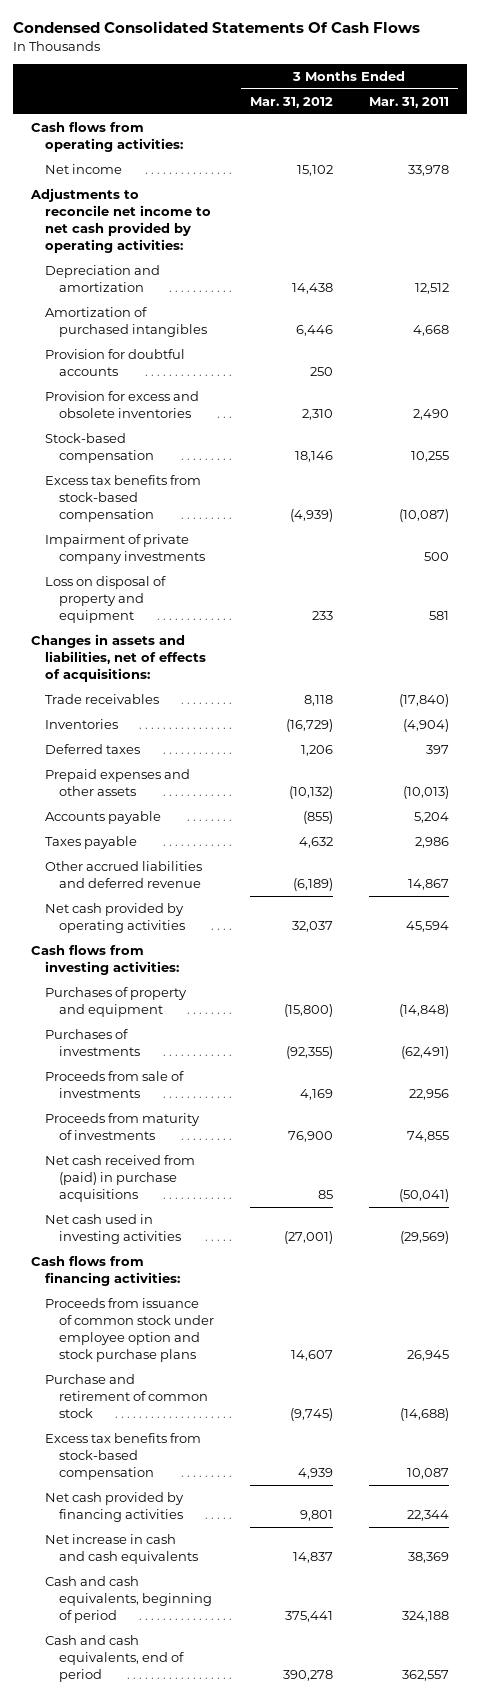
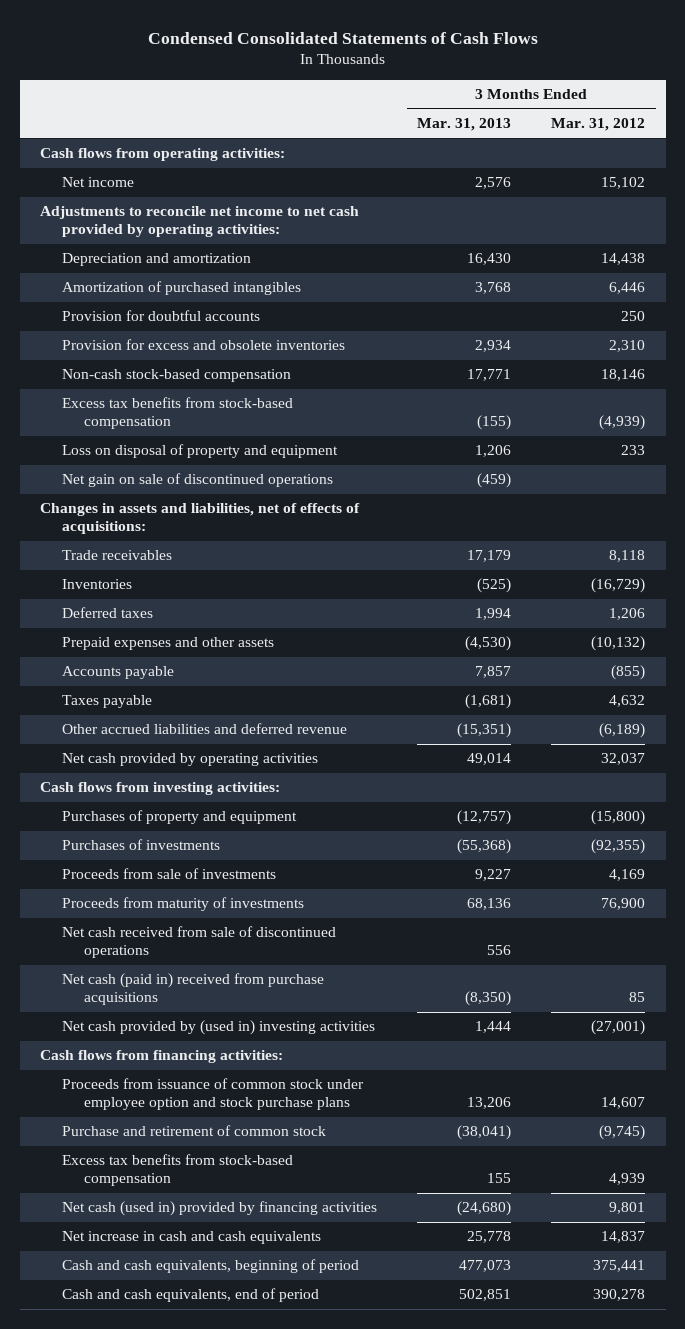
[12,20,420,33] Condensed Consolidated Statements Of Cash Flows -> [147,31,538,44] Condensed Consolidated Statements of Cash Flows
[368,96,449,108] Mar. 31, 2011 -> none
none -> [417,118,512,132] Mar. 31, 2013
[44,433,154,464] Stock-based compensation -> [61,369,291,383] Non-cash stock-based compensation
[44,534,205,565] Impairment of private company investments -> none
none -> [61,473,333,488] Net gain on sale of discontinued operations
none -> [61,926,336,959] Net cash received from sale of discontinued operations
[44,1155,195,1203] Net cash received from (paid) in purchase acquisitions -> [61,973,324,1006] Net cash (paid in) received from purchase acquisitions
[44,1214,181,1245] Net cash used in investing activities -> [61,1020,375,1036] Net cash provided by (used in) investing activities
[44,1492,184,1523] Net cash provided by financing activities -> [61,1201,377,1217] Net cash (used in) provided by financing activities

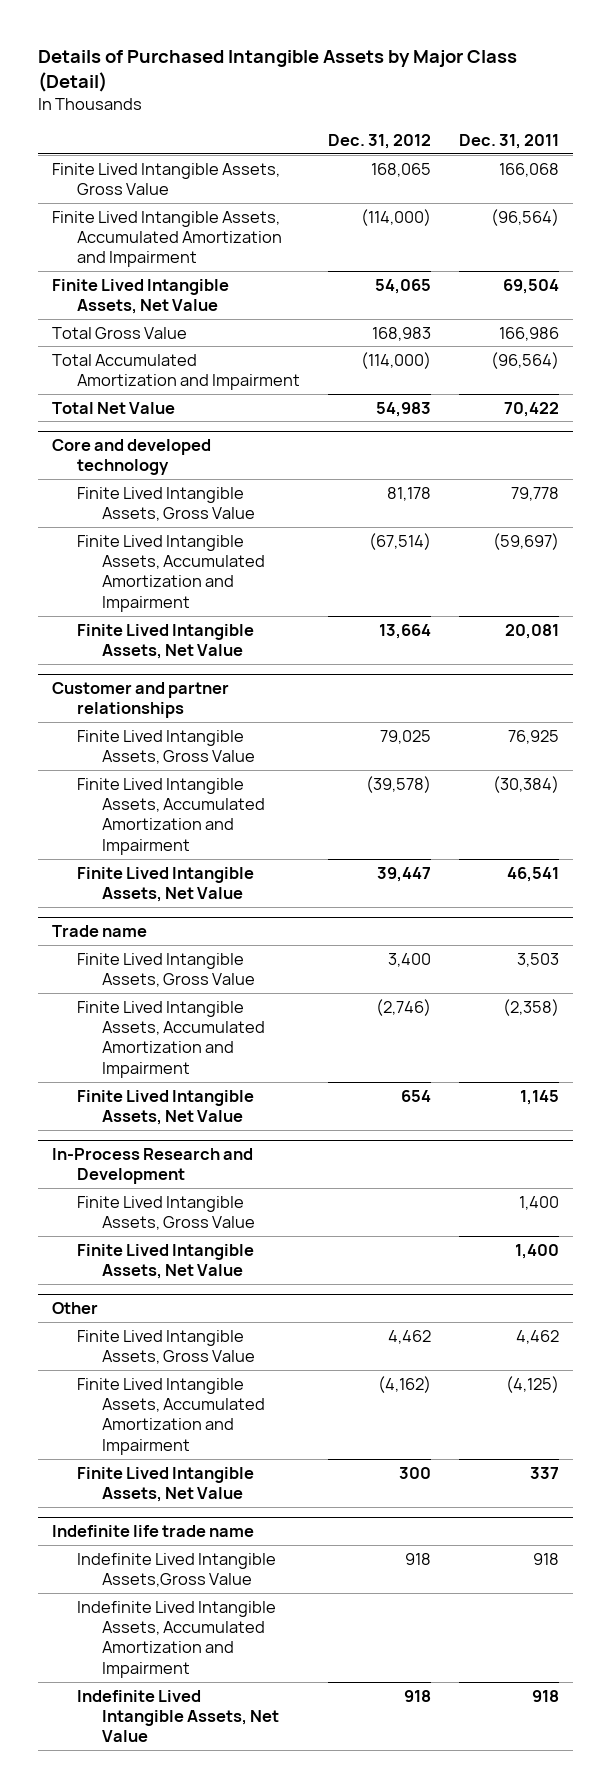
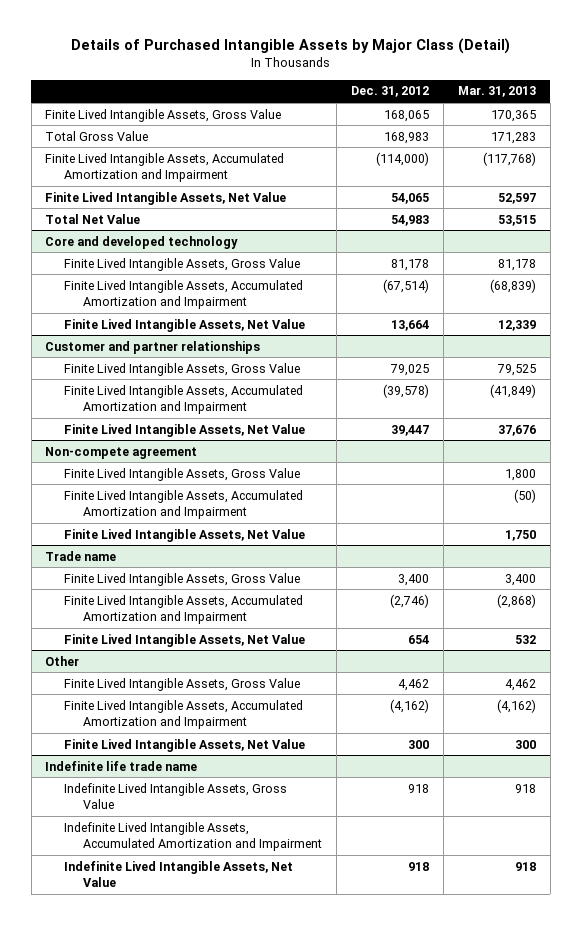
[458,134,559,150] Dec. 31, 2011 -> none
none -> [457,86,536,98] Mar. 31, 2013
[51,326,187,339] Total Gross Value -> [45,130,149,141] Total Gross Value
[51,353,300,391] Total Accumulated Amortization and Impairment -> none
none -> [45,446,198,459] Non-compete agreement
none -> [64,467,301,481] Finite Lived Intangible Assets, Gross Value
none -> [64,489,304,519] Finite Lived Intangible Assets, Accumulated Amortization and Impairment
none -> [64,528,306,542] Finite Lived Intangible Assets, Net Value
[51,1147,253,1185] In-Process Research and Development -> none
[76,1195,255,1231] Finite Lived Intangible Assets, Gross Value -> none
[76,1243,254,1280] Finite Lived Intangible Assets, Net Value -> none
[76,1552,276,1588] Indefinite Lived Intangible Assets,Gross Value -> [64,782,288,809] Indefinite Lived Intangible Assets, Gross Value

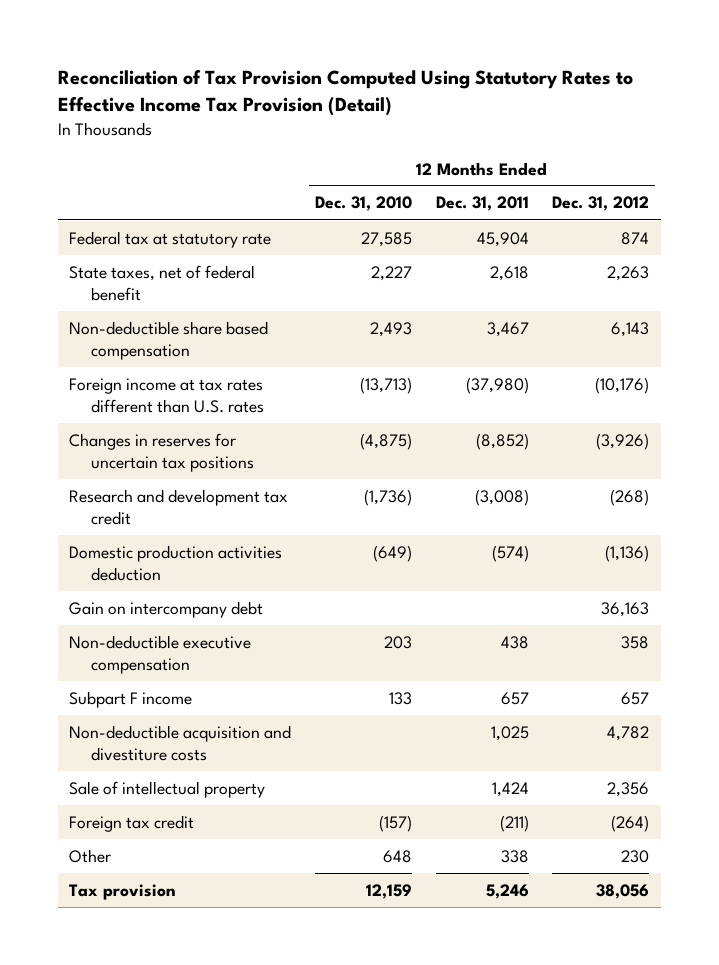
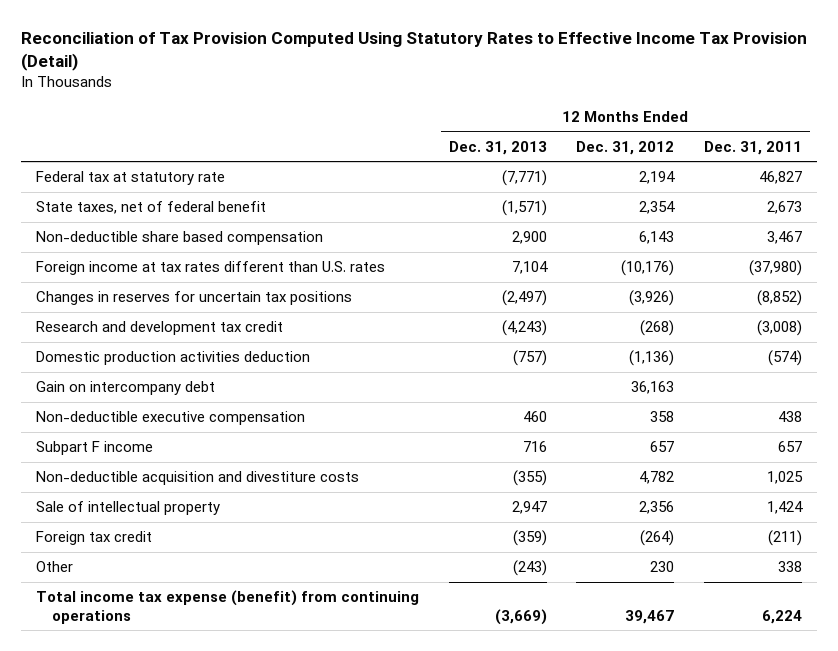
[315,196,413,212] Dec. 31, 2010 -> none
none -> [448,140,547,155] Dec. 31, 2013
[476,231,529,247] 45,904 -> [759,171,803,185] 46,827
[621,231,650,245] 874 -> [639,171,676,185] 2,194
[489,265,529,281] 2,618 -> [767,201,803,215] 2,673
[607,265,650,281] 2,263 -> [639,201,676,215] 2,354
[69,883,177,900] Tax provision -> none
none -> [35,590,419,624] Total income tax expense (benefit) from continuing operations

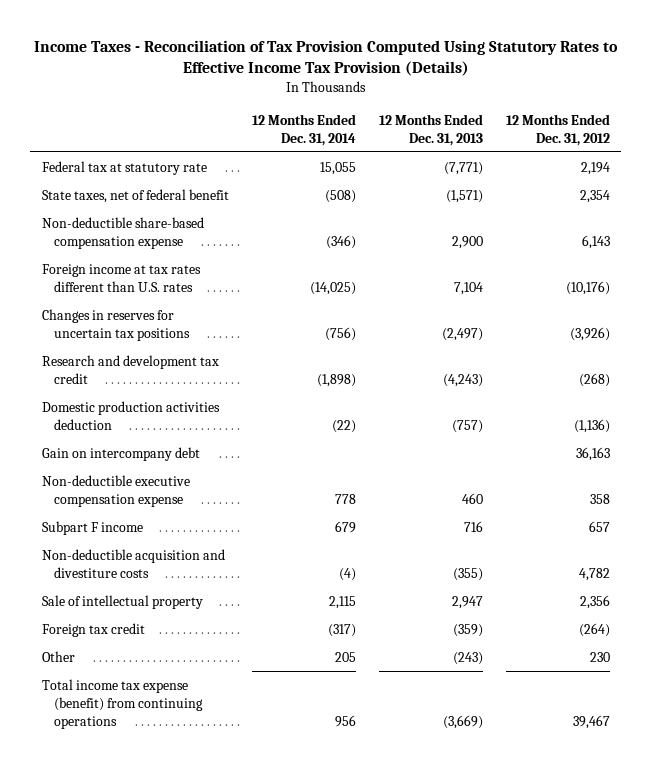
[20,31,807,71] Reconciliation of Tax Provision Computed Using Statutory Rates to Effective Income Tax Provision (Detail) -> [33,39,618,77] Income Taxes - Reconciliation of Tax Provision Computed Using Statutory Rates to Effective Income Tax Provision (Details)
[704,140,803,155] Dec. 31, 2011 -> none
none -> [251,113,356,146] 12 Months Ended Dec. 31, 2014
[35,231,323,246] Non-deductible share based compensation -> [41,216,204,249] Non-deductible share-based compensation expense
[35,411,305,426] Non-deductible executive compensation -> [41,474,190,507] Non-deductible executive compensation expense

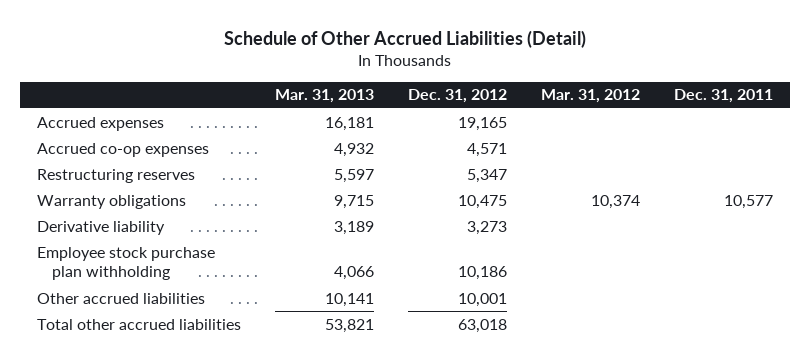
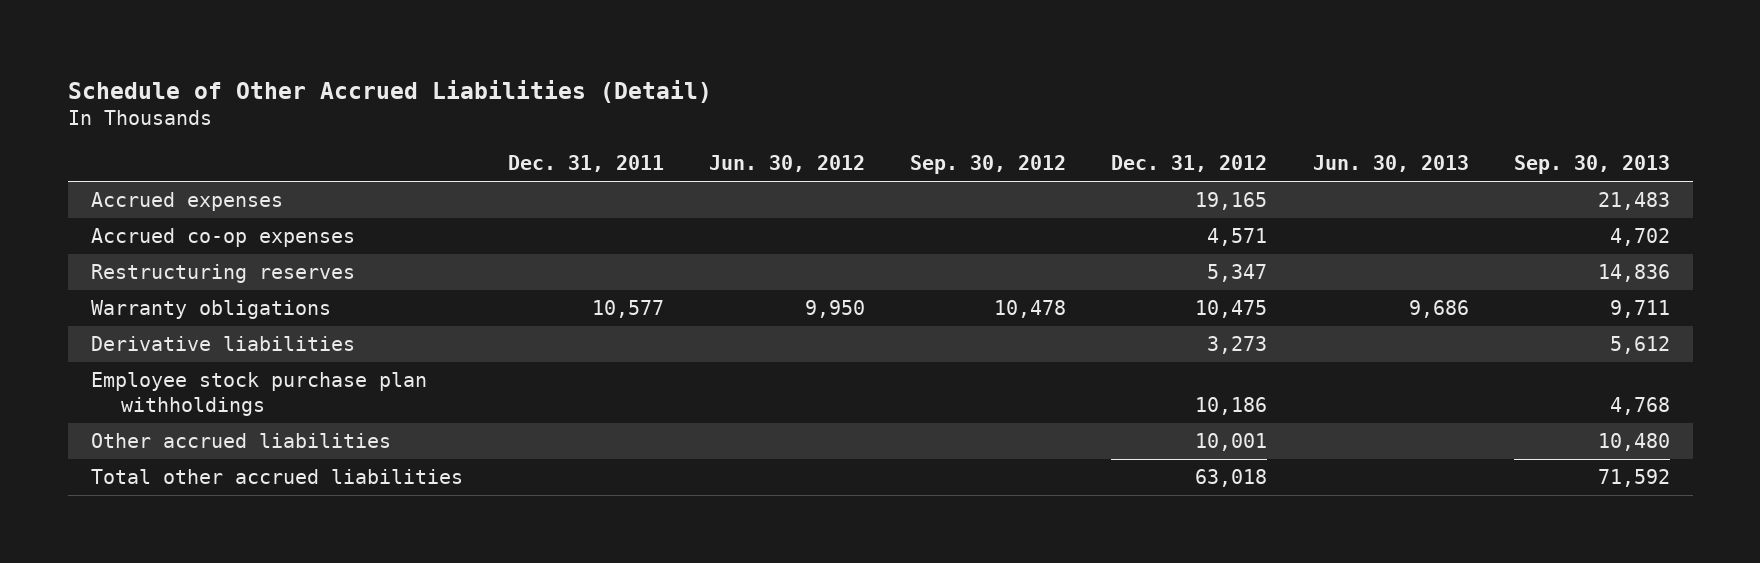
[275,89,375,104] Mar. 31, 2013 -> none
[540,89,640,104] Mar. 31, 2012 -> none
none -> [709,155,866,173] Jun. 30, 2012
none -> [910,155,1067,175] Sep. 30, 2012
none -> [1312,155,1469,173] Jun. 30, 2013
none -> [1513,155,1670,175] Sep. 30, 2013
[37,220,166,235] Derivative liability -> [90,336,355,352] Derivative liabilities
[37,246,216,281] Employee stock purchase plan withholding -> [90,372,427,416] Employee stock purchase plan withholdings

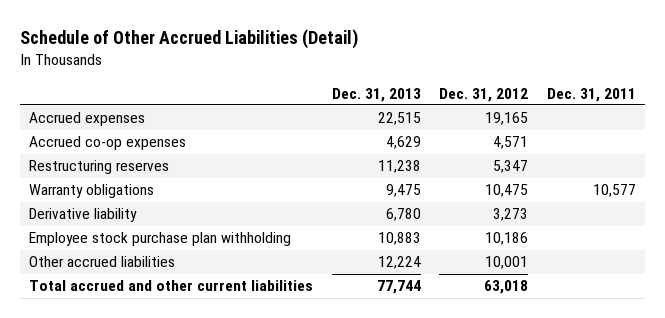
[709,155,866,173] Jun. 30, 2012 -> none
[910,155,1067,175] Sep. 30, 2012 -> none
[1312,155,1469,173] Jun. 30, 2013 -> none
[1513,155,1670,175] Sep. 30, 2013 -> none
none -> [331,87,421,102] Dec. 31, 2013
[90,336,355,352] Derivative liabilities -> [28,208,137,223] Derivative liability
[90,372,427,416] Employee stock purchase plan withholdings -> [28,232,291,247] Employee stock purchase plan withholding
[90,469,463,485] Total other accrued liabilities -> [28,280,313,292] Total accrued and other current liabilities

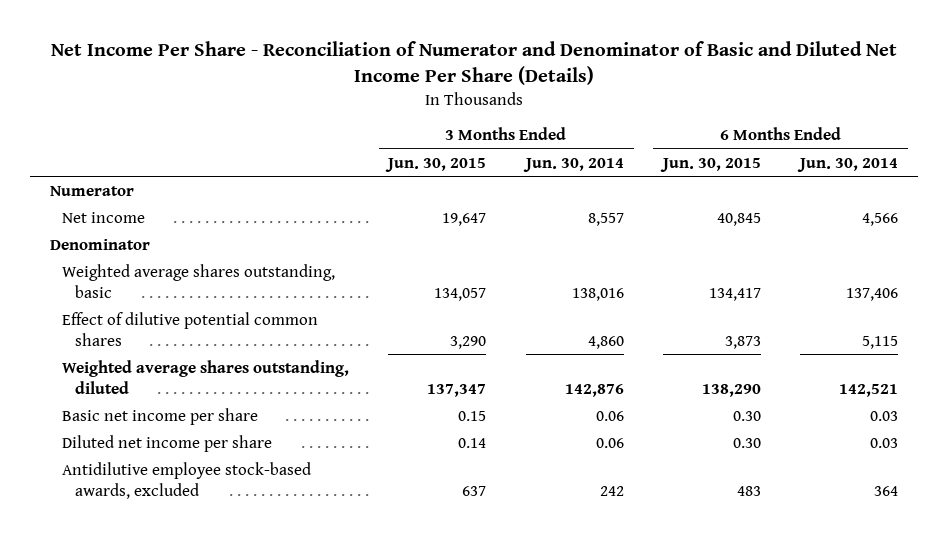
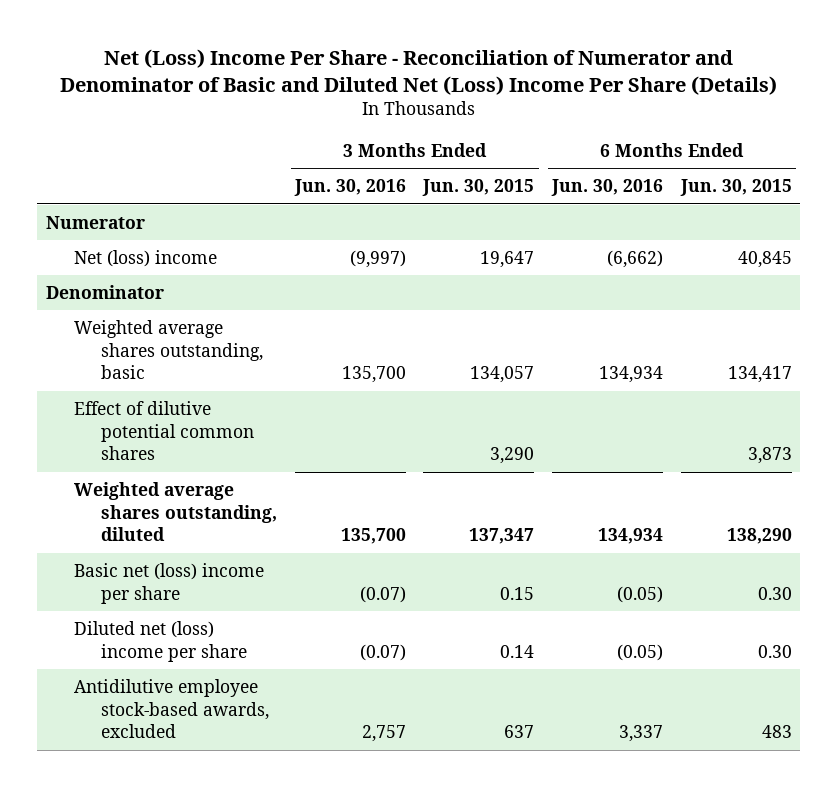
[50,40,897,85] Net Income Per Share - Reconciliation of Numerator and Denominator of Basic and Diluted Net Income Per Share (Details) -> [59,48,777,95] Net (Loss) Income Per Share - Reconciliation of Numerator and Denominator of Basic and Diluted Net (Loss) Income Per Share (Details)
[522,157,624,172] Jun. 30, 2014 -> none
[797,157,899,172] Jun. 30, 2014 -> none
none -> [293,179,406,197] Jun. 30, 2016
none -> [551,179,664,197] Jun. 30, 2016
[62,211,146,223] Net income -> [73,250,217,268] Net (loss) income
[62,407,259,425] Basic net income per share -> [73,563,264,604] Basic net (loss) income per share
[62,434,273,452] Diluted net income per share -> [73,621,248,662] Diluted net (loss) income per share

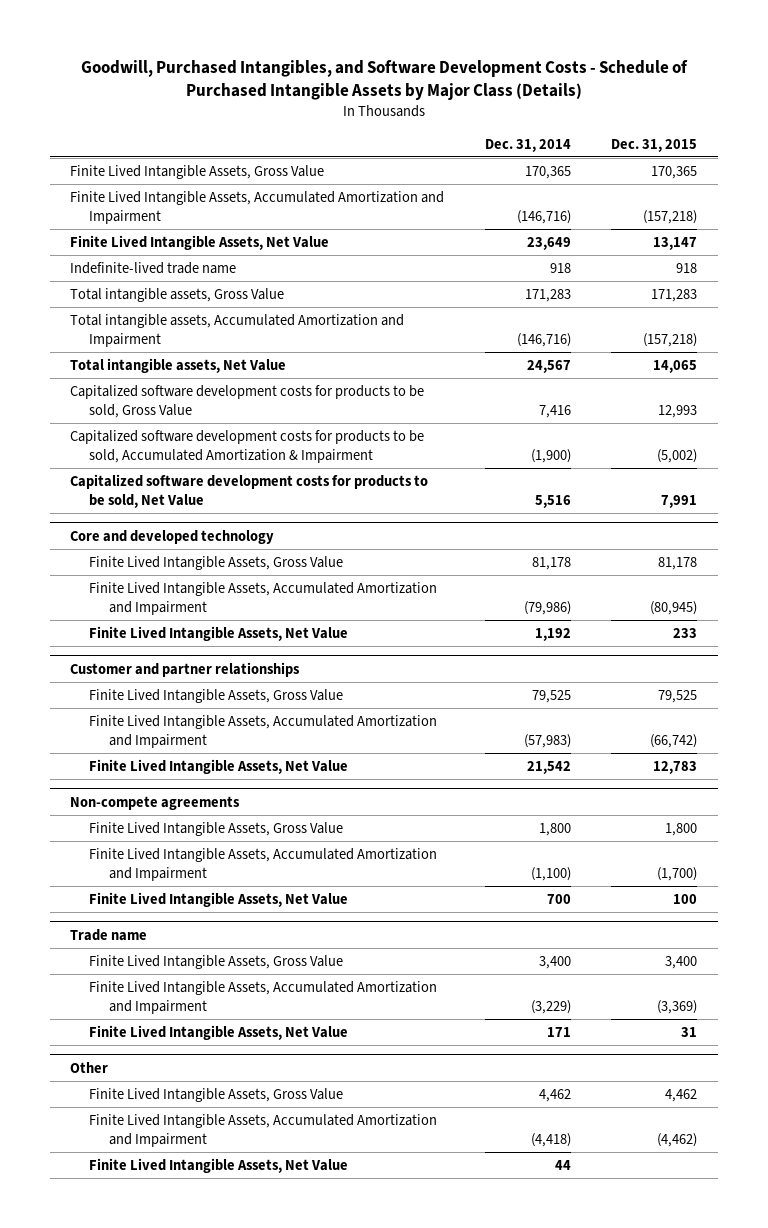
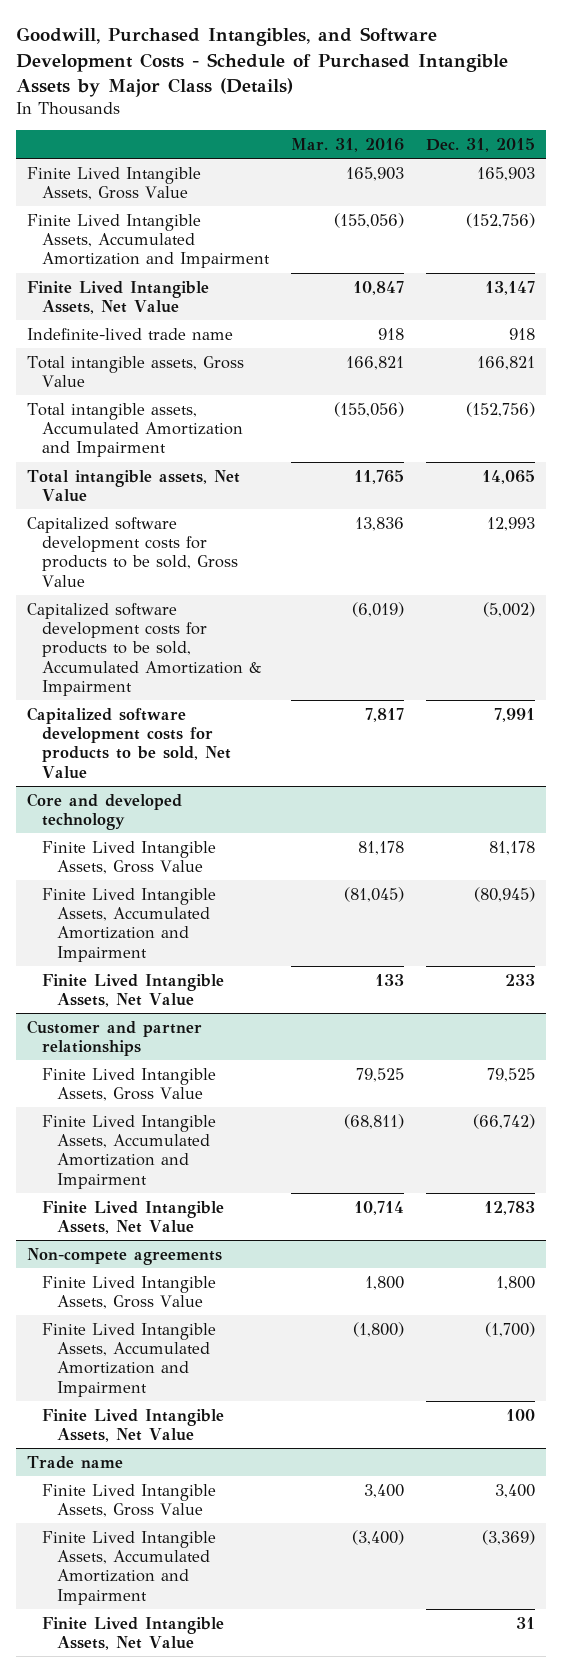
[484,138,571,152] Dec. 31, 2014 -> none
none -> [291,137,405,152] Mar. 31, 2016
[651,166,698,180] 170,365 -> [477,166,536,181] 165,903
[643,210,698,225] (157,218) -> [466,212,536,228] (152,756)
[651,289,698,303] 171,283 -> [477,355,536,370] 166,821
[643,333,698,348] (157,218) -> [466,401,536,417] (152,756)
[70,1061,109,1073] Other -> none
[89,1088,344,1103] Finite Lived Intangible Assets, Gross Value -> none
[89,1114,438,1148] Finite Lived Intangible Assets, Accumulated Amortization and Impairment -> none
[89,1158,349,1174] Finite Lived Intangible Assets, Net Value -> none

